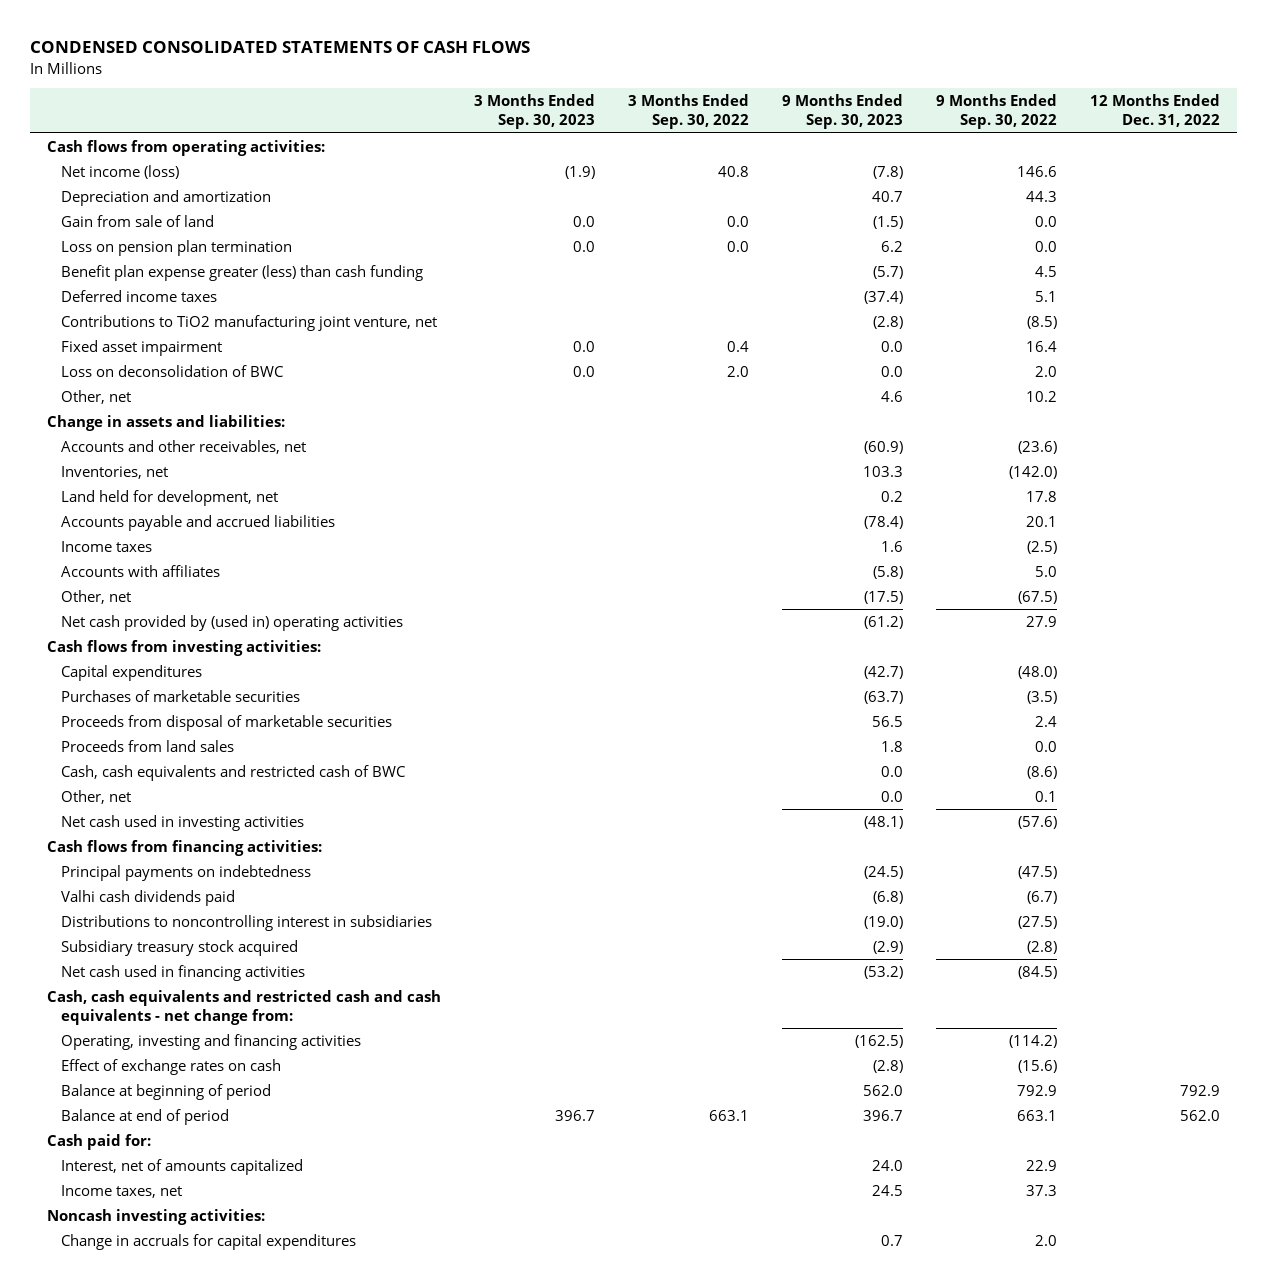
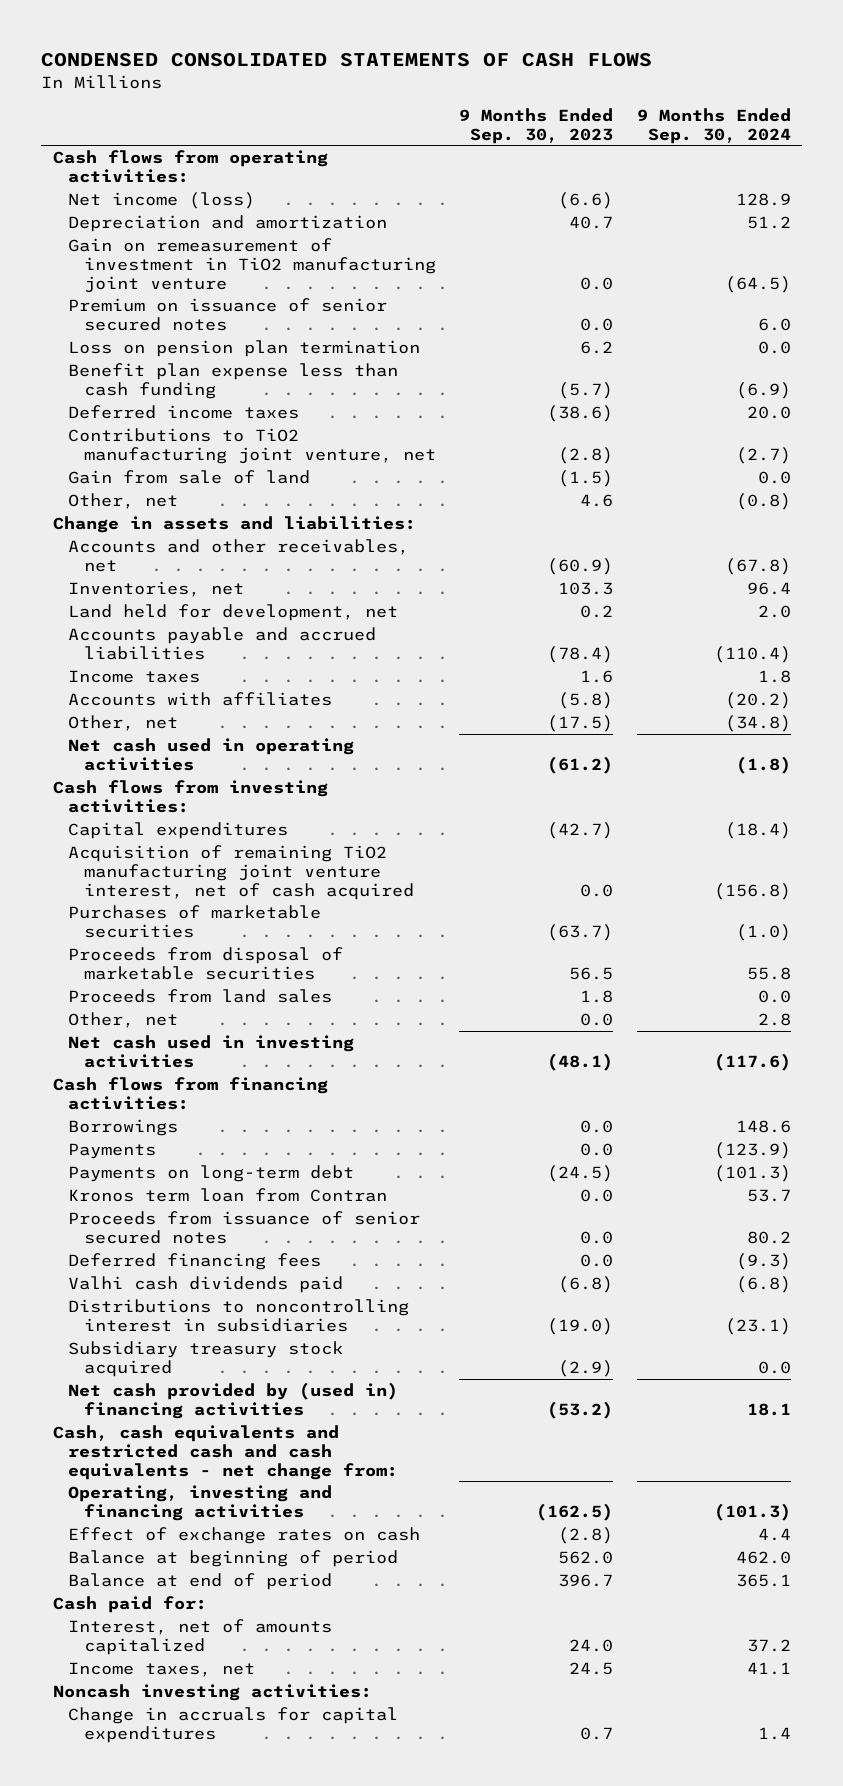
[474,94,596,130] 3 Months Ended Sep. 30, 2023 -> none
[628,94,750,130] 3 Months Ended Sep. 30, 2022 -> none
[936,94,1058,130] 9 Months Ended Sep. 30, 2022 -> none
[1090,94,1221,128] 12 Months Ended Dec. 31, 2022 -> none
none -> [636,107,791,144] 9 Months Ended Sep. 30, 2024
[873,165,904,179] (7.8) -> [558,192,614,210] (6.6)
none -> [68,238,437,293] Gain on remeasurement of investment in TiO2 manufacturing joint venture
none -> [68,298,388,331] Premium on issuance of senior secured notes
[61,264,424,281] Benefit plan expense greater (less) than cash funding -> [68,363,399,399] Benefit plan expense less than cash funding
[864,290,904,304] (37.4) -> [547,405,614,423] (38.6)
[61,339,223,356] Fixed asset impairment -> none
[61,364,285,377] Loss on deconsolidation of BWC -> none
[61,214,215,227] Gain from sale of land -> [68,470,311,485] Gain from sale of land
[61,614,404,631] Net cash provided by (used in) operating activities -> [68,738,355,771] Net cash used in operating activities
none -> [68,845,415,900] Acquisition of remaining TiO2 manufacturing joint venture interest, net of cash acquired
[61,764,407,781] Cash, cash equivalents and restricted cash of BWC -> none
none -> [68,1119,179,1137] Borrowings
none -> [68,1143,157,1160] Payments
[61,864,312,881] Principal payments on indebtedness -> [68,1165,355,1183] Payments on long-term debt
none -> [68,1188,388,1203] Kronos term loan from Contran
none -> [68,1211,421,1244] Proceeds from issuance of senior secured notes
none -> [68,1253,322,1271] Deferred financing fees
[61,964,306,981] Net cash used in financing activities -> [68,1382,399,1419] Net cash provided by (used in) financing activities

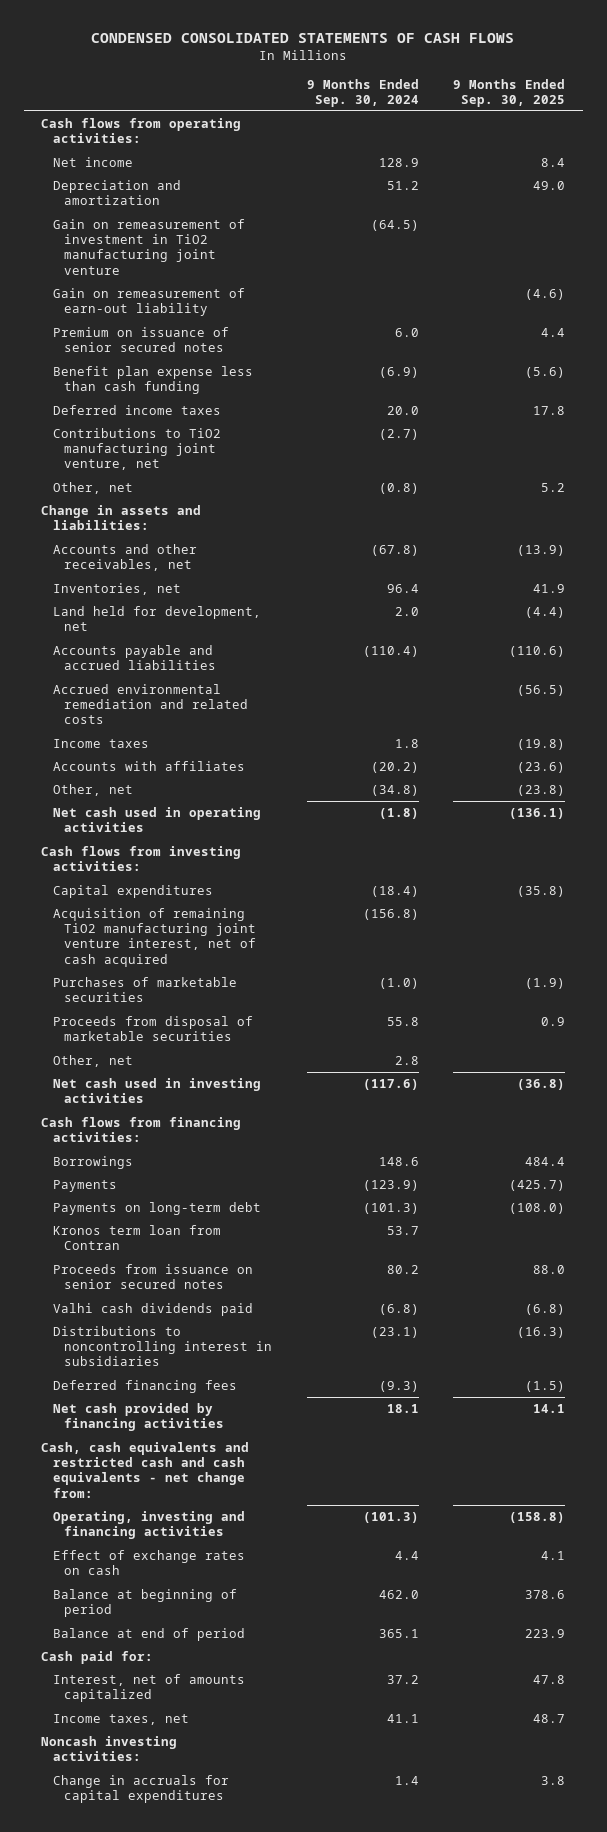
[459,107,614,144] 9 Months Ended Sep. 30, 2023 -> none
none -> [453,78,566,107] 9 Months Ended Sep. 30, 2025
[68,192,256,210] Net income (loss) -> [52,157,133,168] Net income
none -> [52,288,245,317] Gain on remeasurement of earn-out liability
[68,340,421,358] Loss on pension plan termination -> none
[68,470,311,485] Gain from sale of land -> none
none -> [52,684,249,725] Accrued environmental remediation and related costs
[68,989,333,1004] Proceeds from land sales -> none
[68,1211,421,1244] Proceeds from issuance of senior secured notes -> [52,1264,253,1290] Proceeds from issuance on senior secured notes
[68,1341,344,1377] Subsidiary treasury stock acquired -> none
[68,1253,322,1271] Deferred financing fees -> [52,1380,237,1394] Deferred financing fees
[68,1382,399,1419] Net cash provided by (used in) financing activities -> [52,1403,225,1432] Net cash provided by financing activities

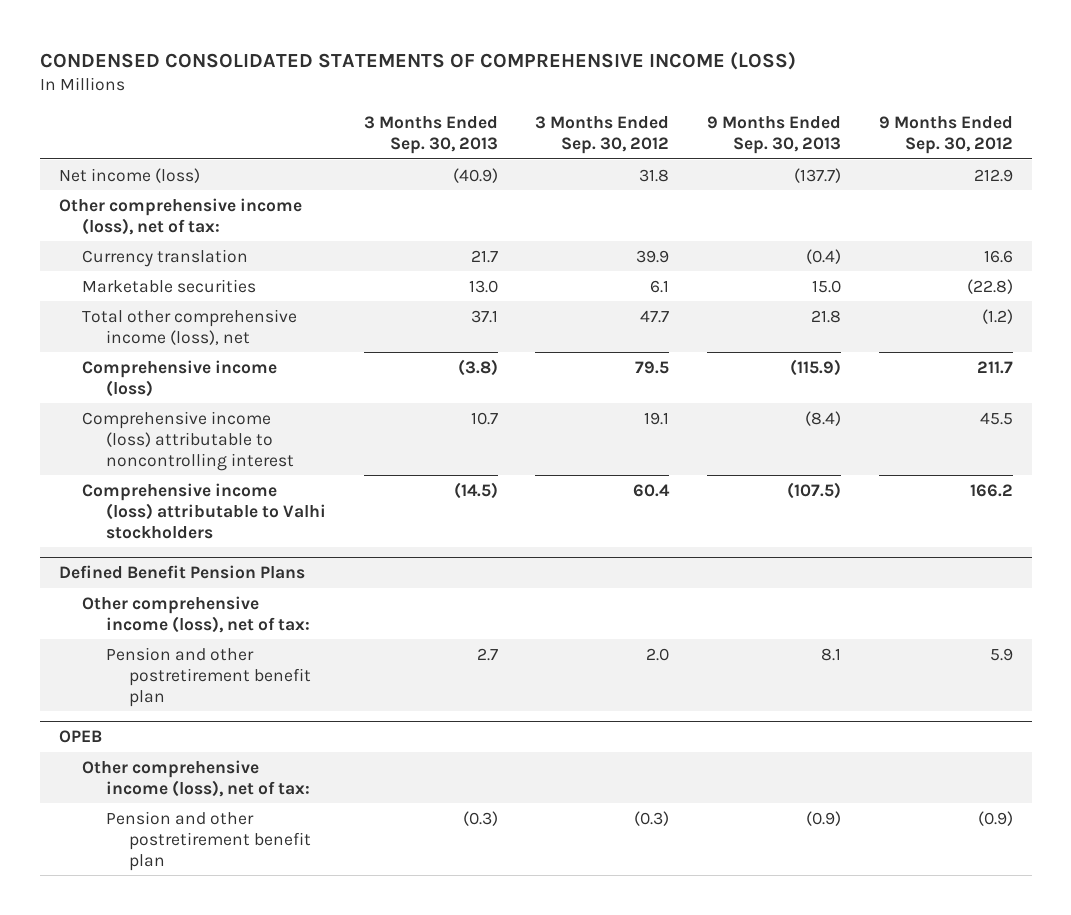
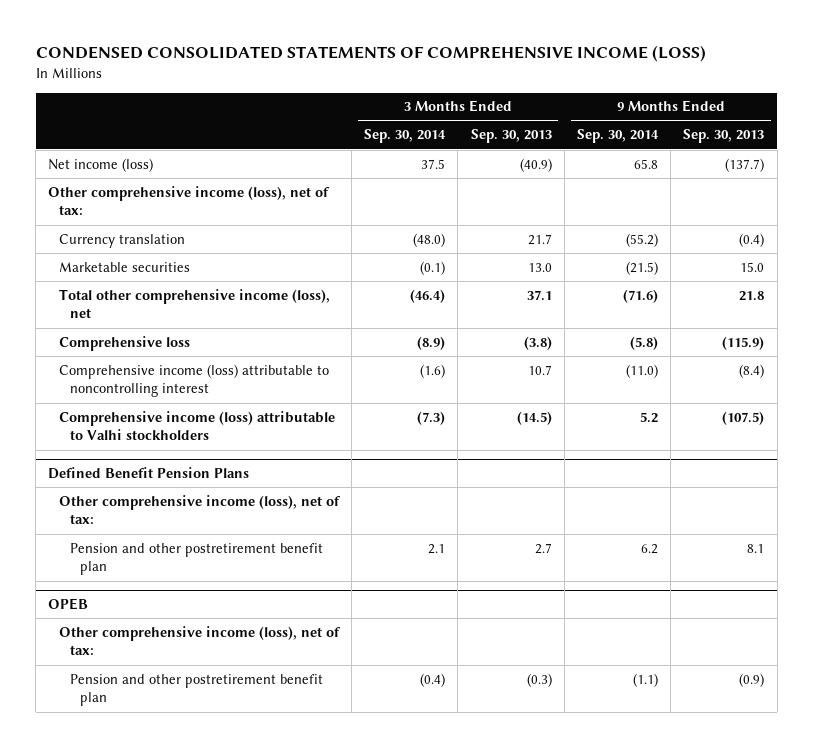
[535,115,670,155] 3 Months Ended Sep. 30, 2012 -> none
[878,115,1013,155] 9 Months Ended Sep. 30, 2012 -> none
none -> [364,129,447,144] Sep. 30, 2014
none -> [577,129,660,144] Sep. 30, 2014
[82,359,278,397] Comprehensive income (loss) -> [58,335,190,351] Comprehensive loss

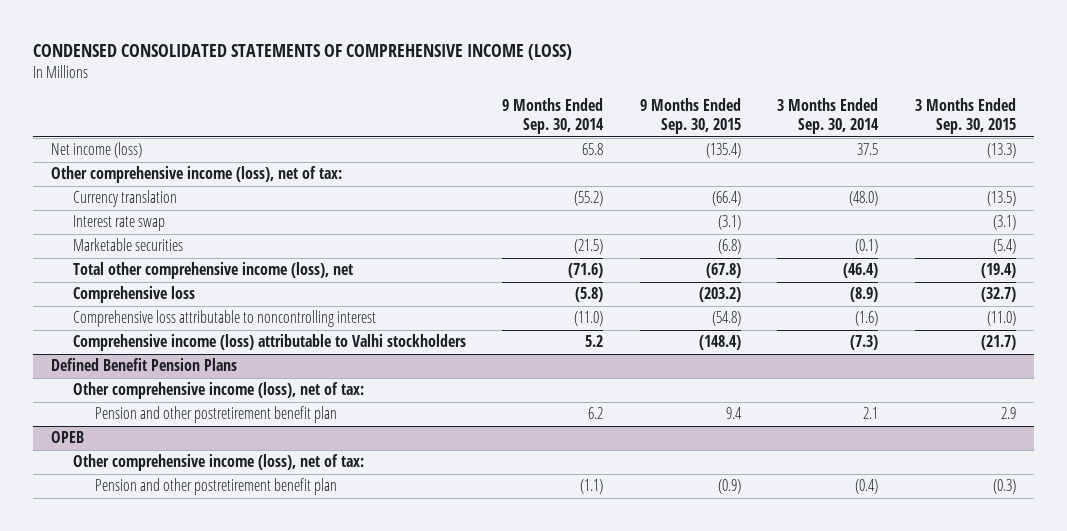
[470,129,552,144] Sep. 30, 2013 -> none
[683,129,765,144] Sep. 30, 2013 -> none
none -> [639,97,741,135] 9 Months Ended Sep. 30, 2015
none -> [914,97,1016,135] 3 Months Ended Sep. 30, 2015
none -> [72,215,165,232] Interest rate swap
[58,363,329,398] Comprehensive income (loss) attributable to noncontrolling interest -> [72,310,376,328] Comprehensive loss attributable to noncontrolling interest

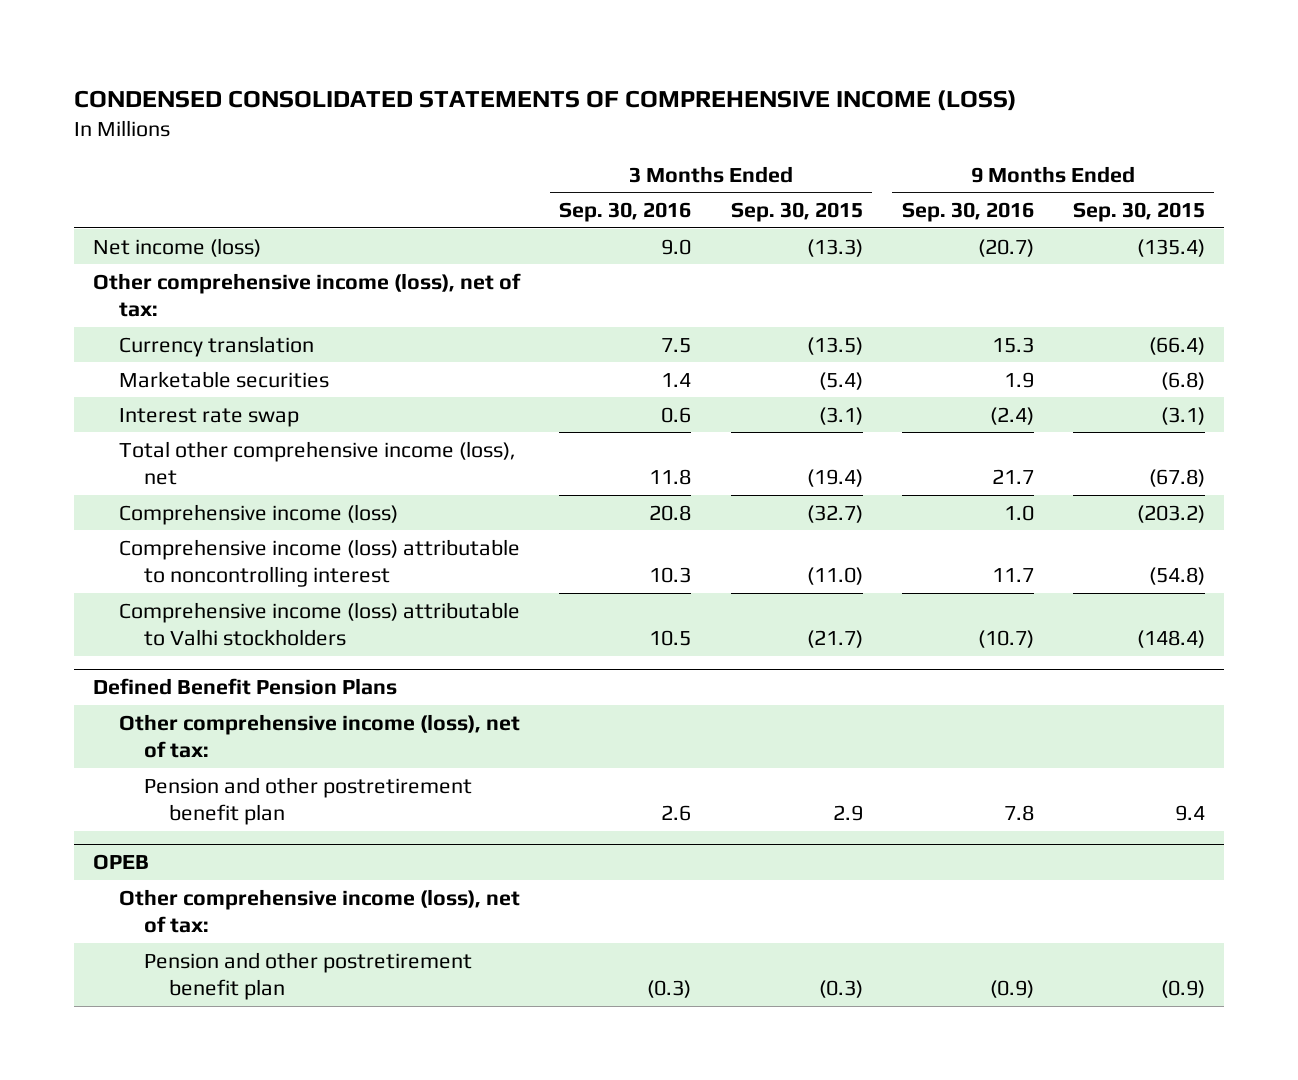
[502,97,605,135] 9 Months Ended Sep. 30, 2014 -> none
[777,97,880,135] 3 Months Ended Sep. 30, 2014 -> none
none -> [559,202,692,223] Sep. 30, 2016
none -> [901,202,1034,223] Sep. 30, 2016
[72,215,165,232] Interest rate swap -> [118,407,299,427] Interest rate swap
[72,286,195,304] Comprehensive loss -> [118,503,398,525] Comprehensive income (loss)
[72,310,376,328] Comprehensive loss attributable to noncontrolling interest -> [118,538,520,588] Comprehensive income (loss) attributable to noncontrolling interest

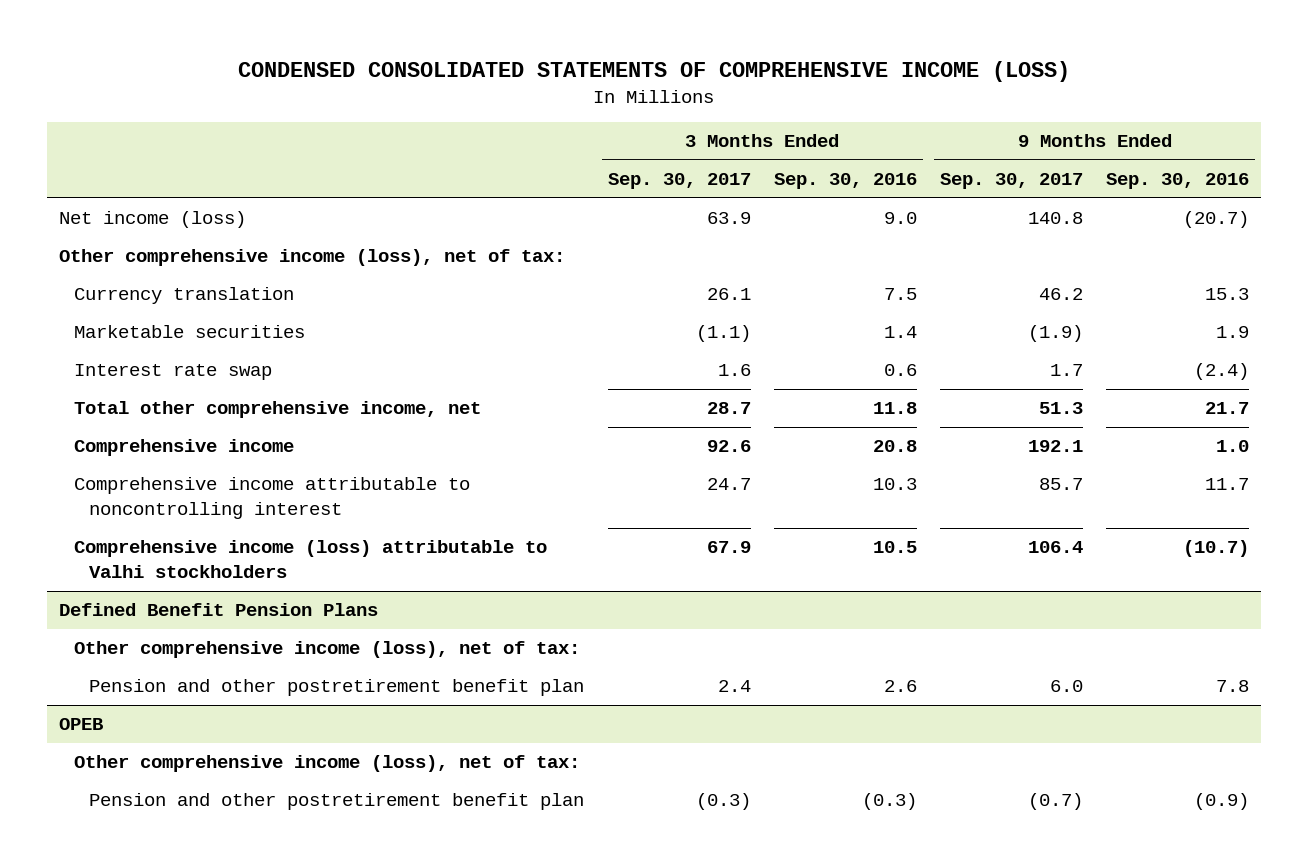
[730,202,863,223] Sep. 30, 2015 -> none
[1072,202,1205,223] Sep. 30, 2015 -> none
none -> [607,173,751,190] Sep. 30, 2017
none -> [939,173,1083,190] Sep. 30, 2017
[118,440,516,486] Total other comprehensive income (loss), net -> [74,401,482,419] Total other comprehensive income, net
[118,503,398,525] Comprehensive income (loss) -> [74,439,295,457] Comprehensive income
[118,538,520,588] Comprehensive income (loss) attributable to noncontrolling interest -> [74,477,471,519] Comprehensive income attributable to noncontrolling interest

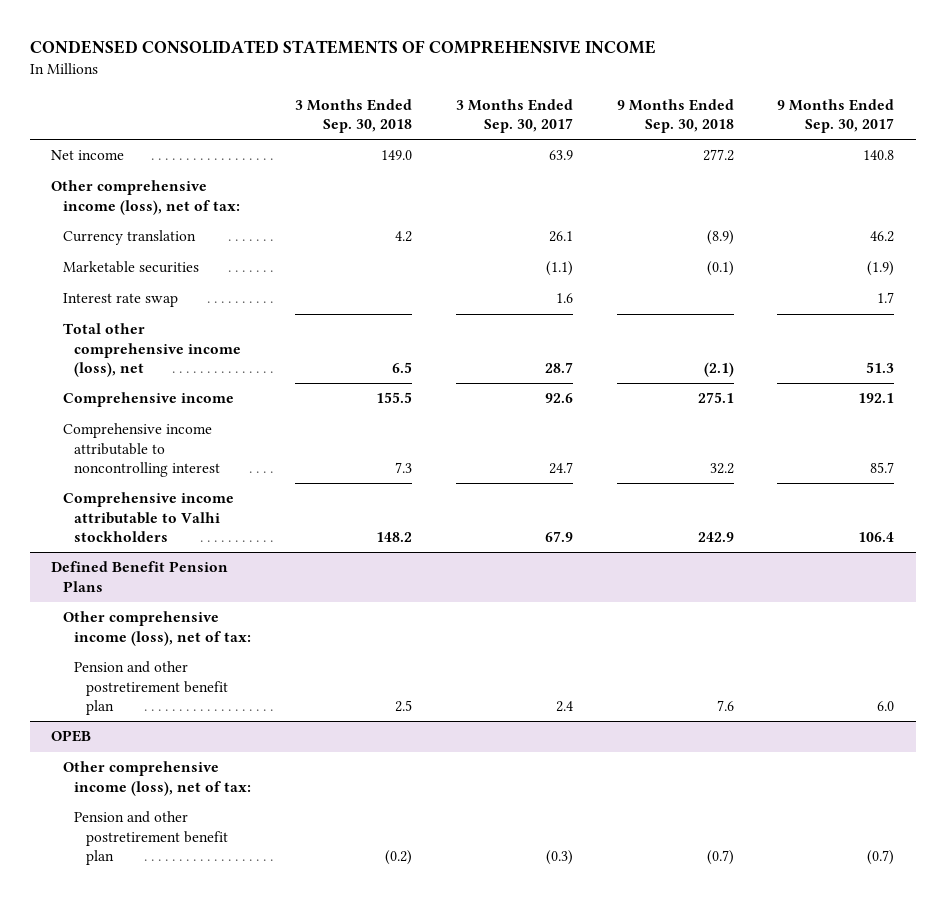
[238,61,1071,83] CONDENSED CONSOLIDATED STATEMENTS OF COMPREHENSIVE INCOME (LOSS) -> [29,40,656,55] CONDENSED CONSOLIDATED STATEMENTS OF COMPREHENSIVE INCOME
[773,173,917,190] Sep. 30, 2016 -> none
[1106,173,1250,190] Sep. 30, 2016 -> none
none -> [295,98,413,134] 3 Months Ended Sep. 30, 2018
none -> [616,98,734,134] 9 Months Ended Sep. 30, 2018
[58,211,246,229] Net income (loss) -> [51,150,125,161] Net income
[74,401,482,419] Total other comprehensive income, net -> [62,323,242,377] Total other comprehensive income (loss), net
[74,540,548,578] Comprehensive income (loss) attributable to Valhi stockholders -> [62,492,234,542] Comprehensive income attributable to Valhi stockholders

